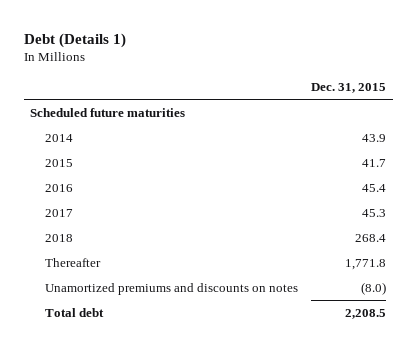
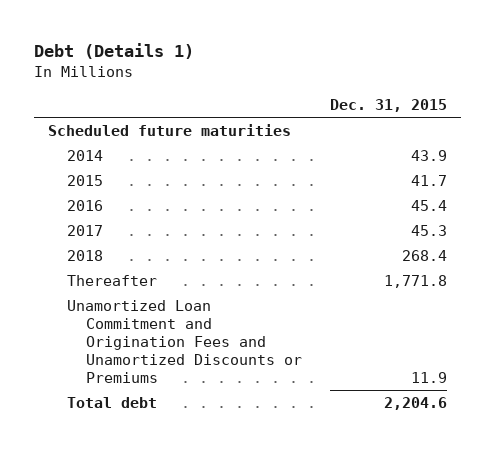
[44,282,298,295] Unamortized premiums and discounts on notes -> none
none -> [67,300,303,383] Unamortized Loan Commitment and Origination Fees and Unamortized Discounts or Premiums
[345,308,387,319] 2,208.5 -> [384,397,448,411] 2,204.6

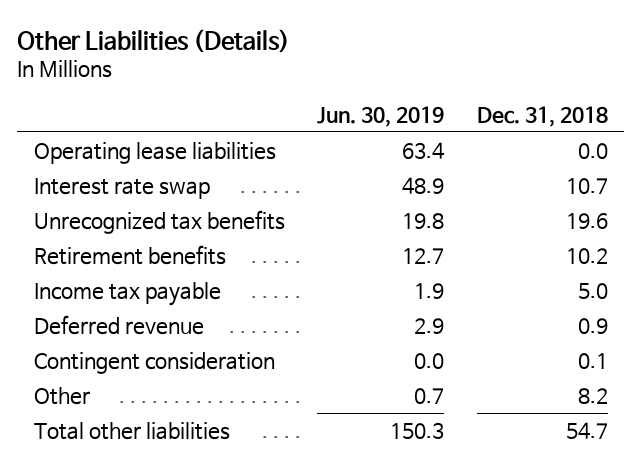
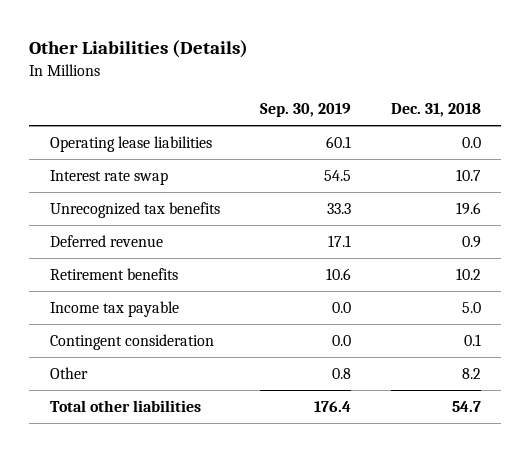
[317,105,445,127] Jun. 30, 2019 -> none
none -> [259,103,351,118] Sep. 30, 2019
[33,314,204,335] Deferred revenue -> [49,234,163,247] Deferred revenue

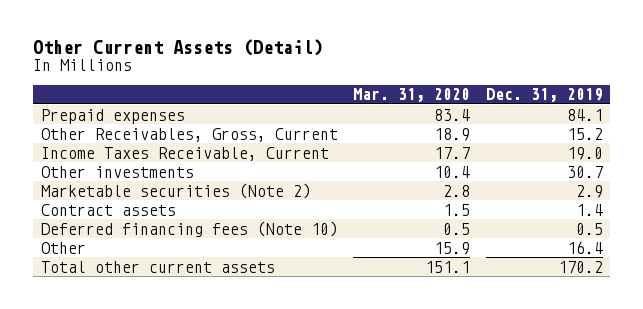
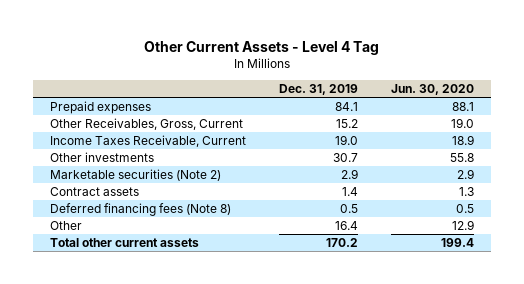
[33,38,324,56] Other Current Assets (Detail) -> [144,40,380,55] Other Current Assets - Level 4 Tag
[353,88,471,103] Mar. 31, 2020 -> none
none -> [391,84,475,96] Jun. 30, 2020
[40,220,338,237] Deferred financing fees (Note 10) -> [49,203,231,217] Deferred financing fees (Note 8)

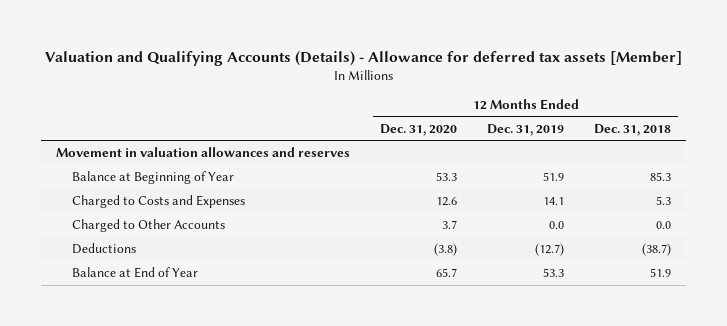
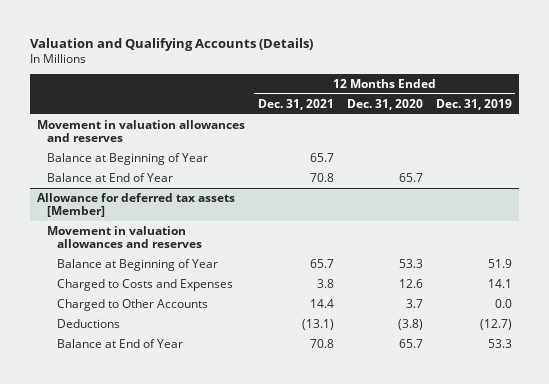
[44,50,682,66] Valuation and Qualifying Accounts (Details) - Allowance for deferred tax assets [Member] -> [30,37,314,51] Valuation and Qualifying Accounts (Details)
[593,123,671,136] Dec. 31, 2018 -> none
none -> [257,98,334,110] Dec. 31, 2021
none -> [46,152,208,165] Balance at Beginning of Year
none -> [46,172,173,182] Balance at End of Year
none -> [36,192,235,218] Allowance for deferred tax assets [Member]
none -> [46,225,203,249] Movement in valuation allowances and reserves

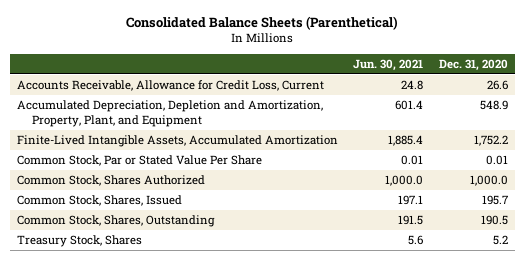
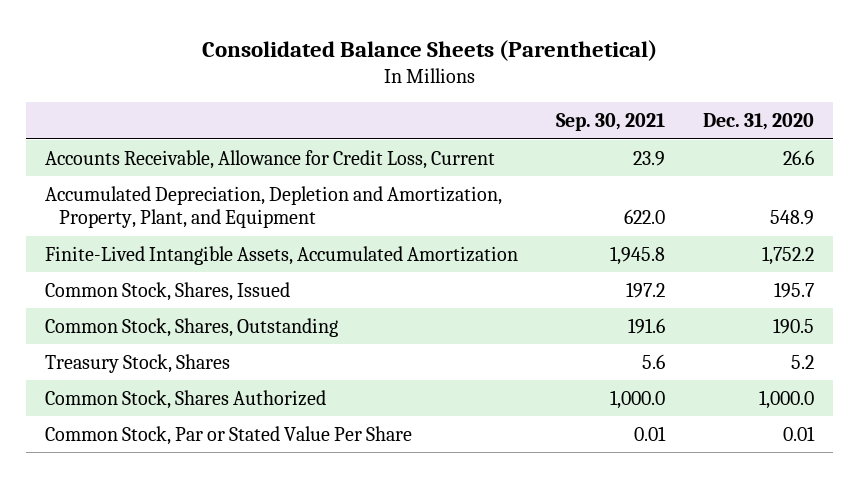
[353,58,424,71] Jun. 30, 2021 -> none
none -> [556,113,666,132] Sep. 30, 2021
[17,175,206,187] Common Stock, Shares Authorized -> [45,389,327,409] Common Stock, Shares Authorized
[17,155,263,167] Common Stock, Par or Stated Value Per Share -> [45,425,413,445] Common Stock, Par or Stated Value Per Share

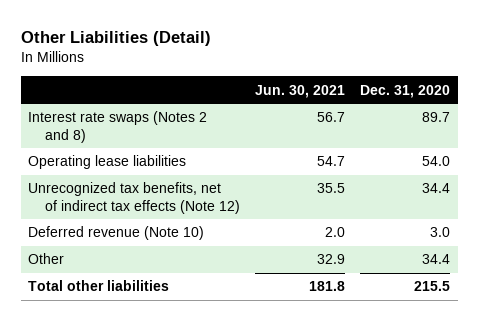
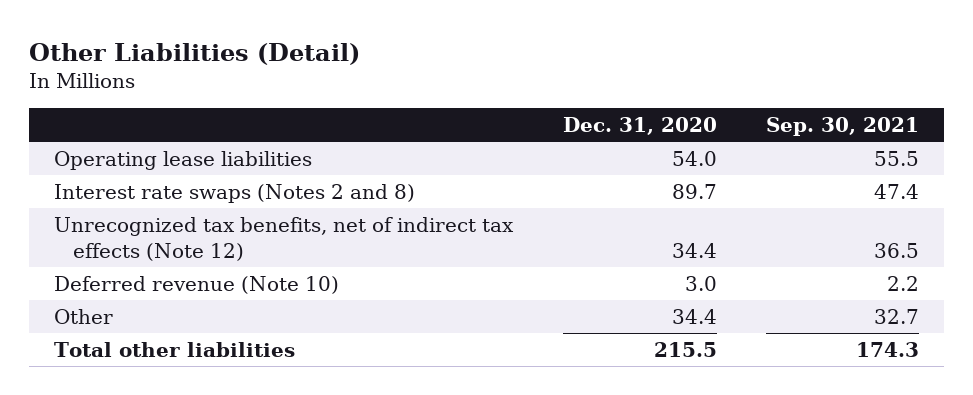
[255,84,346,98] Jun. 30, 2021 -> none
none -> [766,117,920,137] Sep. 30, 2021
[28,111,208,143] Interest rate swaps (Notes 2 and 8) -> [53,183,415,203] Interest rate swaps (Notes 2 and 8)

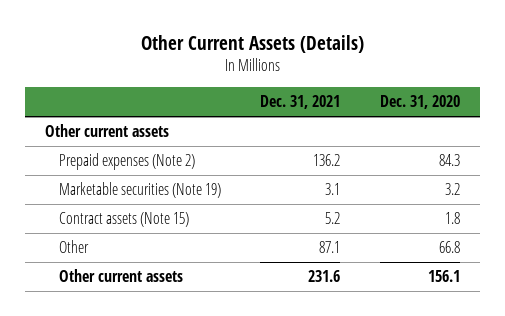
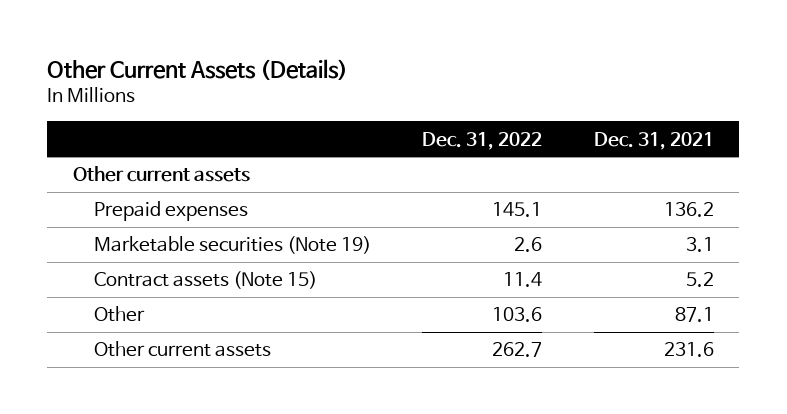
[380,95,461,110] Dec. 31, 2020 -> none
none -> [422,131,543,150] Dec. 31, 2022
[58,153,195,171] Prepaid expenses (Note 2) -> [93,201,248,222] Prepaid expenses

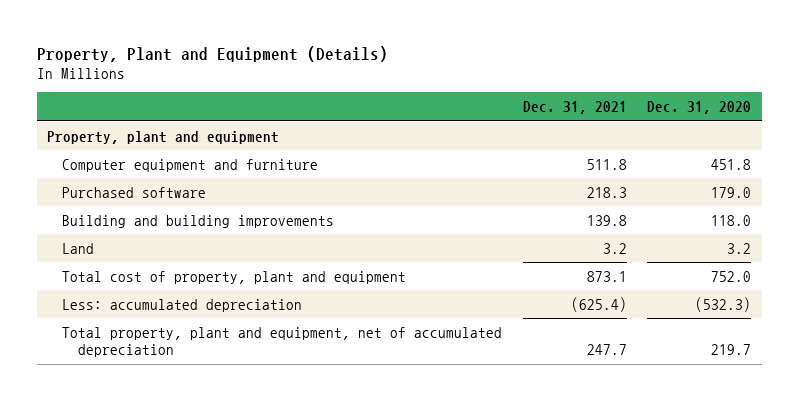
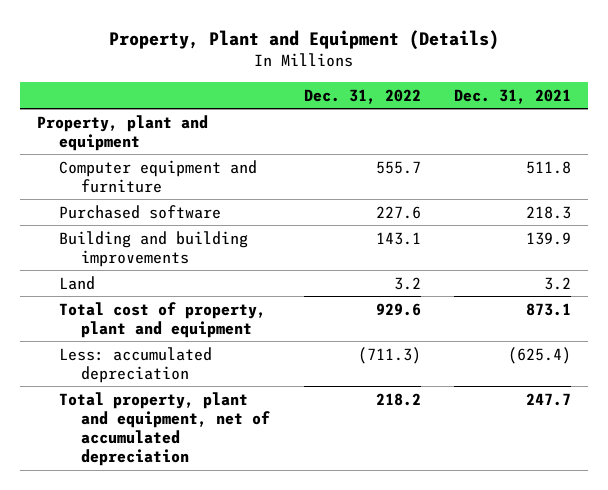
[647,101,752,115] Dec. 31, 2020 -> none
none -> [303,88,421,104] Dec. 31, 2022
[586,214,627,226] 139.8 -> [526,231,572,245] 139.9

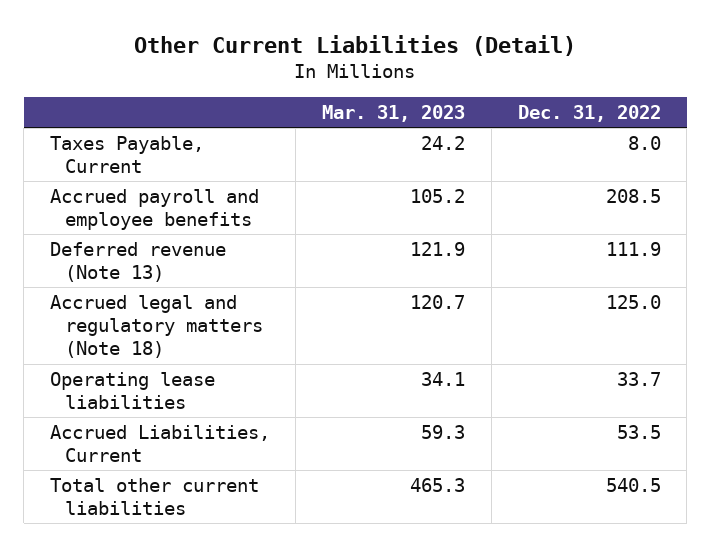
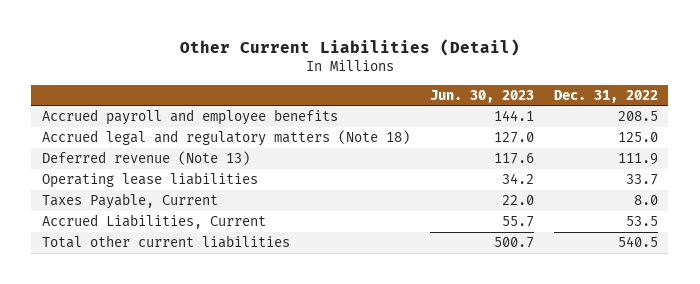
[322,104,466,122] Mar. 31, 2023 -> none
none -> [429,89,534,103] Jun. 30, 2023
[49,242,226,283] Deferred revenue (Note 13) -> [41,151,250,166] Deferred revenue (Note 13)
[49,136,204,174] Taxes Payable, Current -> [41,193,218,210] Taxes Payable, Current

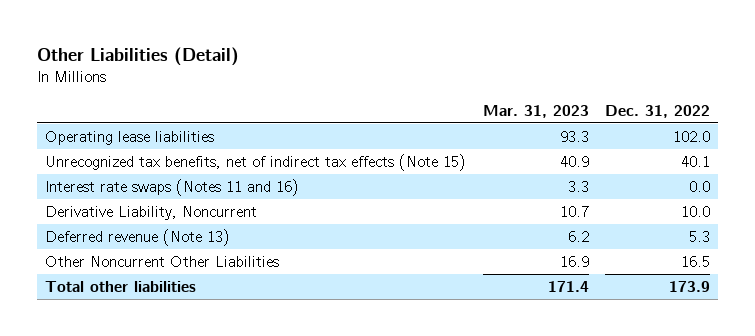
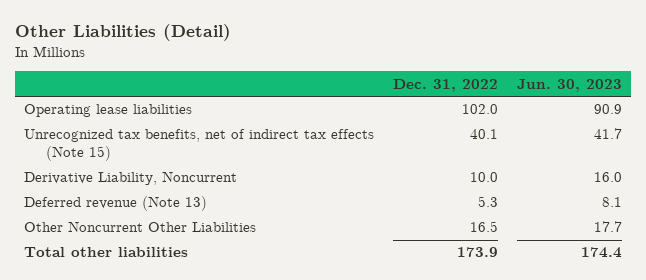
[482,104,589,118] Mar. 31, 2023 -> none
none -> [516,78,622,92] Jun. 30, 2023
[45,178,300,196] Interest rate swaps (Notes 11 and 16) -> none

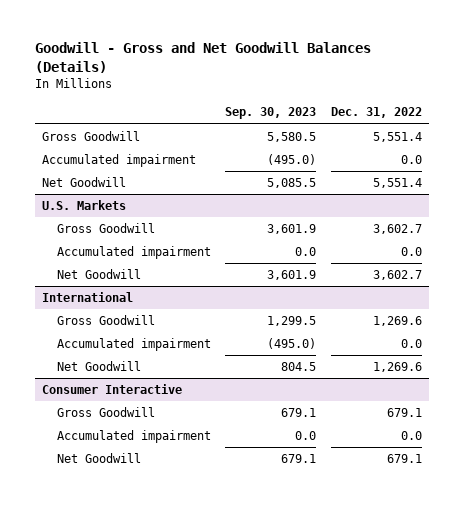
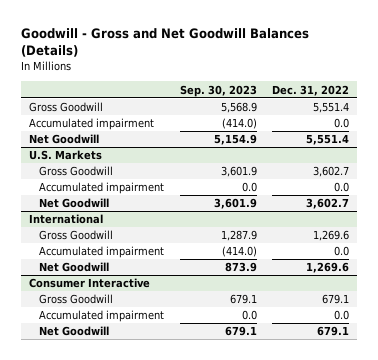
[267,132,317,143] 5,580.5 -> [220,102,257,114] 5,568.9
[267,154,317,166] (495.0) -> [221,118,257,130] (414.0)
[267,178,317,189] 5,085.5 -> [213,134,257,146] 5,154.9
[267,316,317,327] 1,299.5 -> [220,230,257,242] 1,287.9
[267,338,317,350] (495.0) -> [221,246,257,258] (414.0)
[281,362,317,372] 804.5 -> [224,262,257,273] 873.9

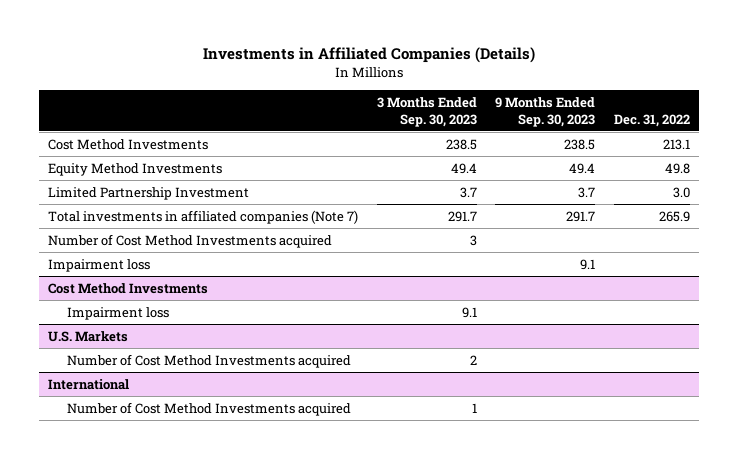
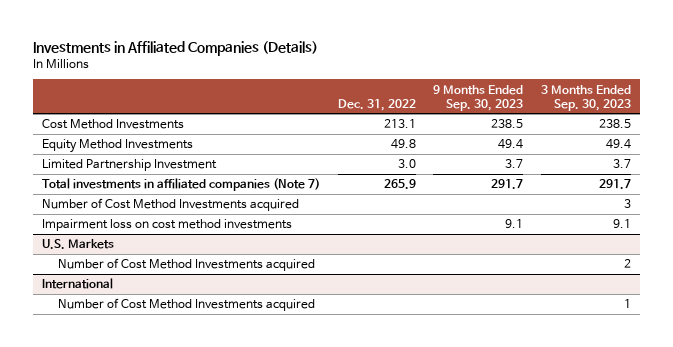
[48,258,151,272] Impairment loss -> none
[48,282,209,294] Cost Method Investments -> none
[66,306,169,320] Impairment loss -> none
none -> [42,219,293,232] Impairment loss on cost method investments

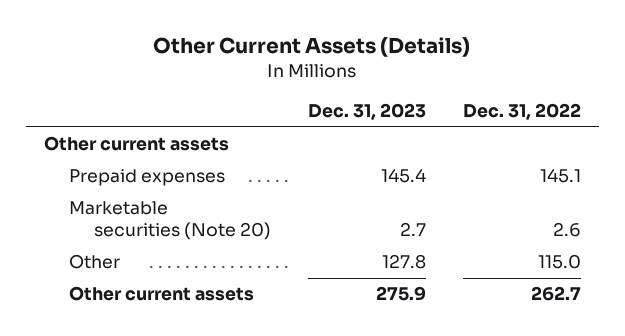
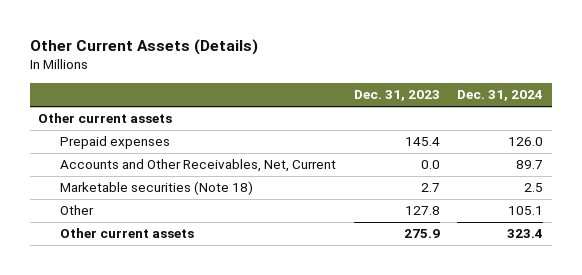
[462,103,581,121] Dec. 31, 2022 -> none
none -> [457,90,544,102] Dec. 31, 2024
none -> [59,159,336,173] Accounts and Other Receivables, Net, Current
[69,201,272,241] Marketable securities (Note 20) -> [59,181,253,196] Marketable securities (Note 18)

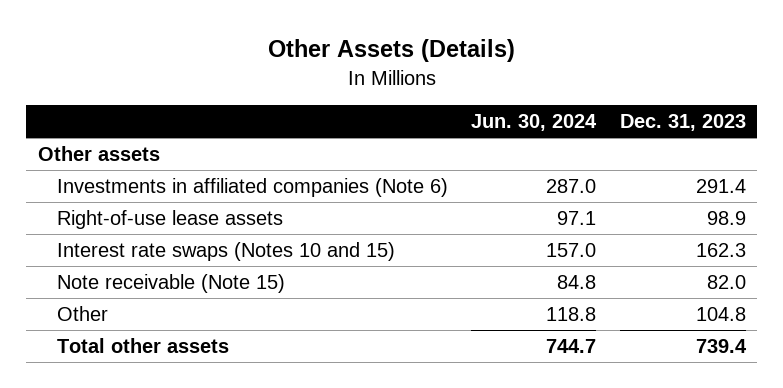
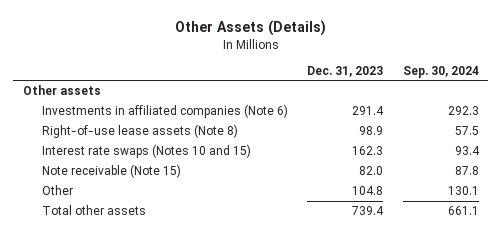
[471,114,598,132] Jun. 30, 2024 -> none
none -> [402,65,479,78] Sep. 30, 2024
[56,210,283,230] Right-of-use lease assets -> [41,124,238,139] Right-of-use lease assets (Note 8)

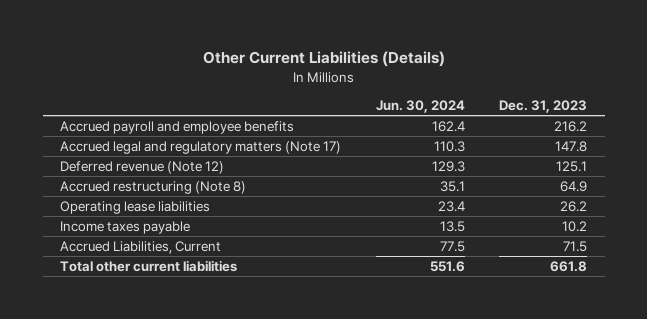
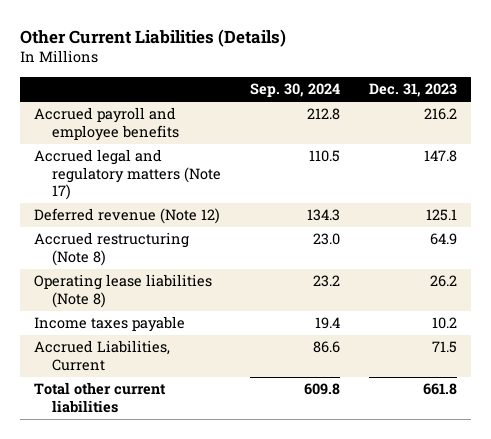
[375,99,465,113] Jun. 30, 2024 -> none
none -> [249,83,340,98] Sep. 30, 2024
[59,200,210,214] Operating lease liabilities -> [34,274,213,308] Operating lease liabilities (Note 8)

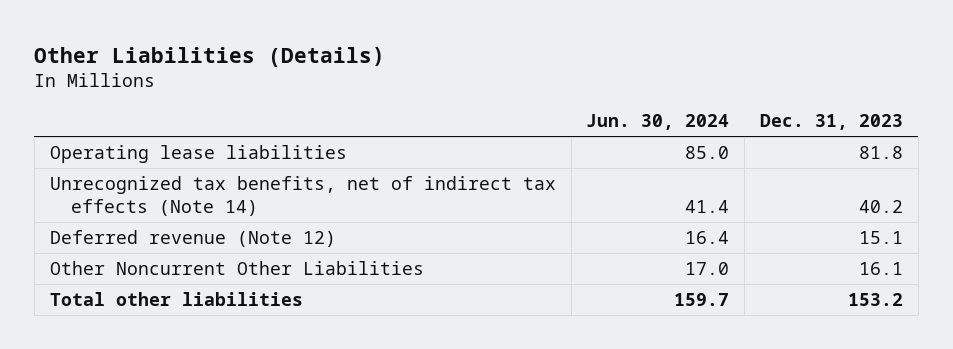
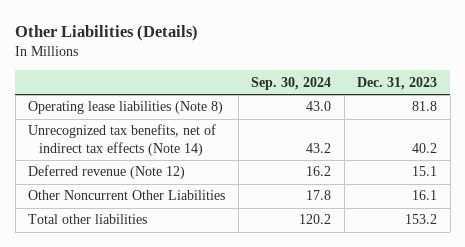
[586,114,730,131] Jun. 30, 2024 -> none
none -> [251,76,332,90] Sep. 30, 2024
[49,145,347,164] Operating lease liabilities -> [28,101,224,115] Operating lease liabilities (Note 8)

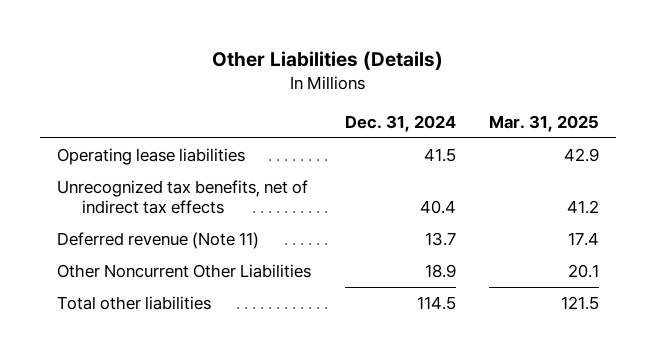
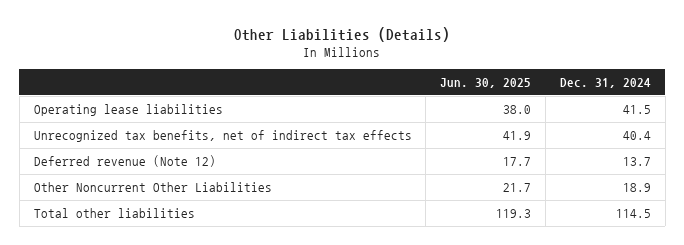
[489,114,600,132] Mar. 31, 2025 -> none
none -> [440,78,532,89] Jun. 30, 2025
[56,231,259,249] Deferred revenue (Note 11) -> [33,154,216,167] Deferred revenue (Note 12)

